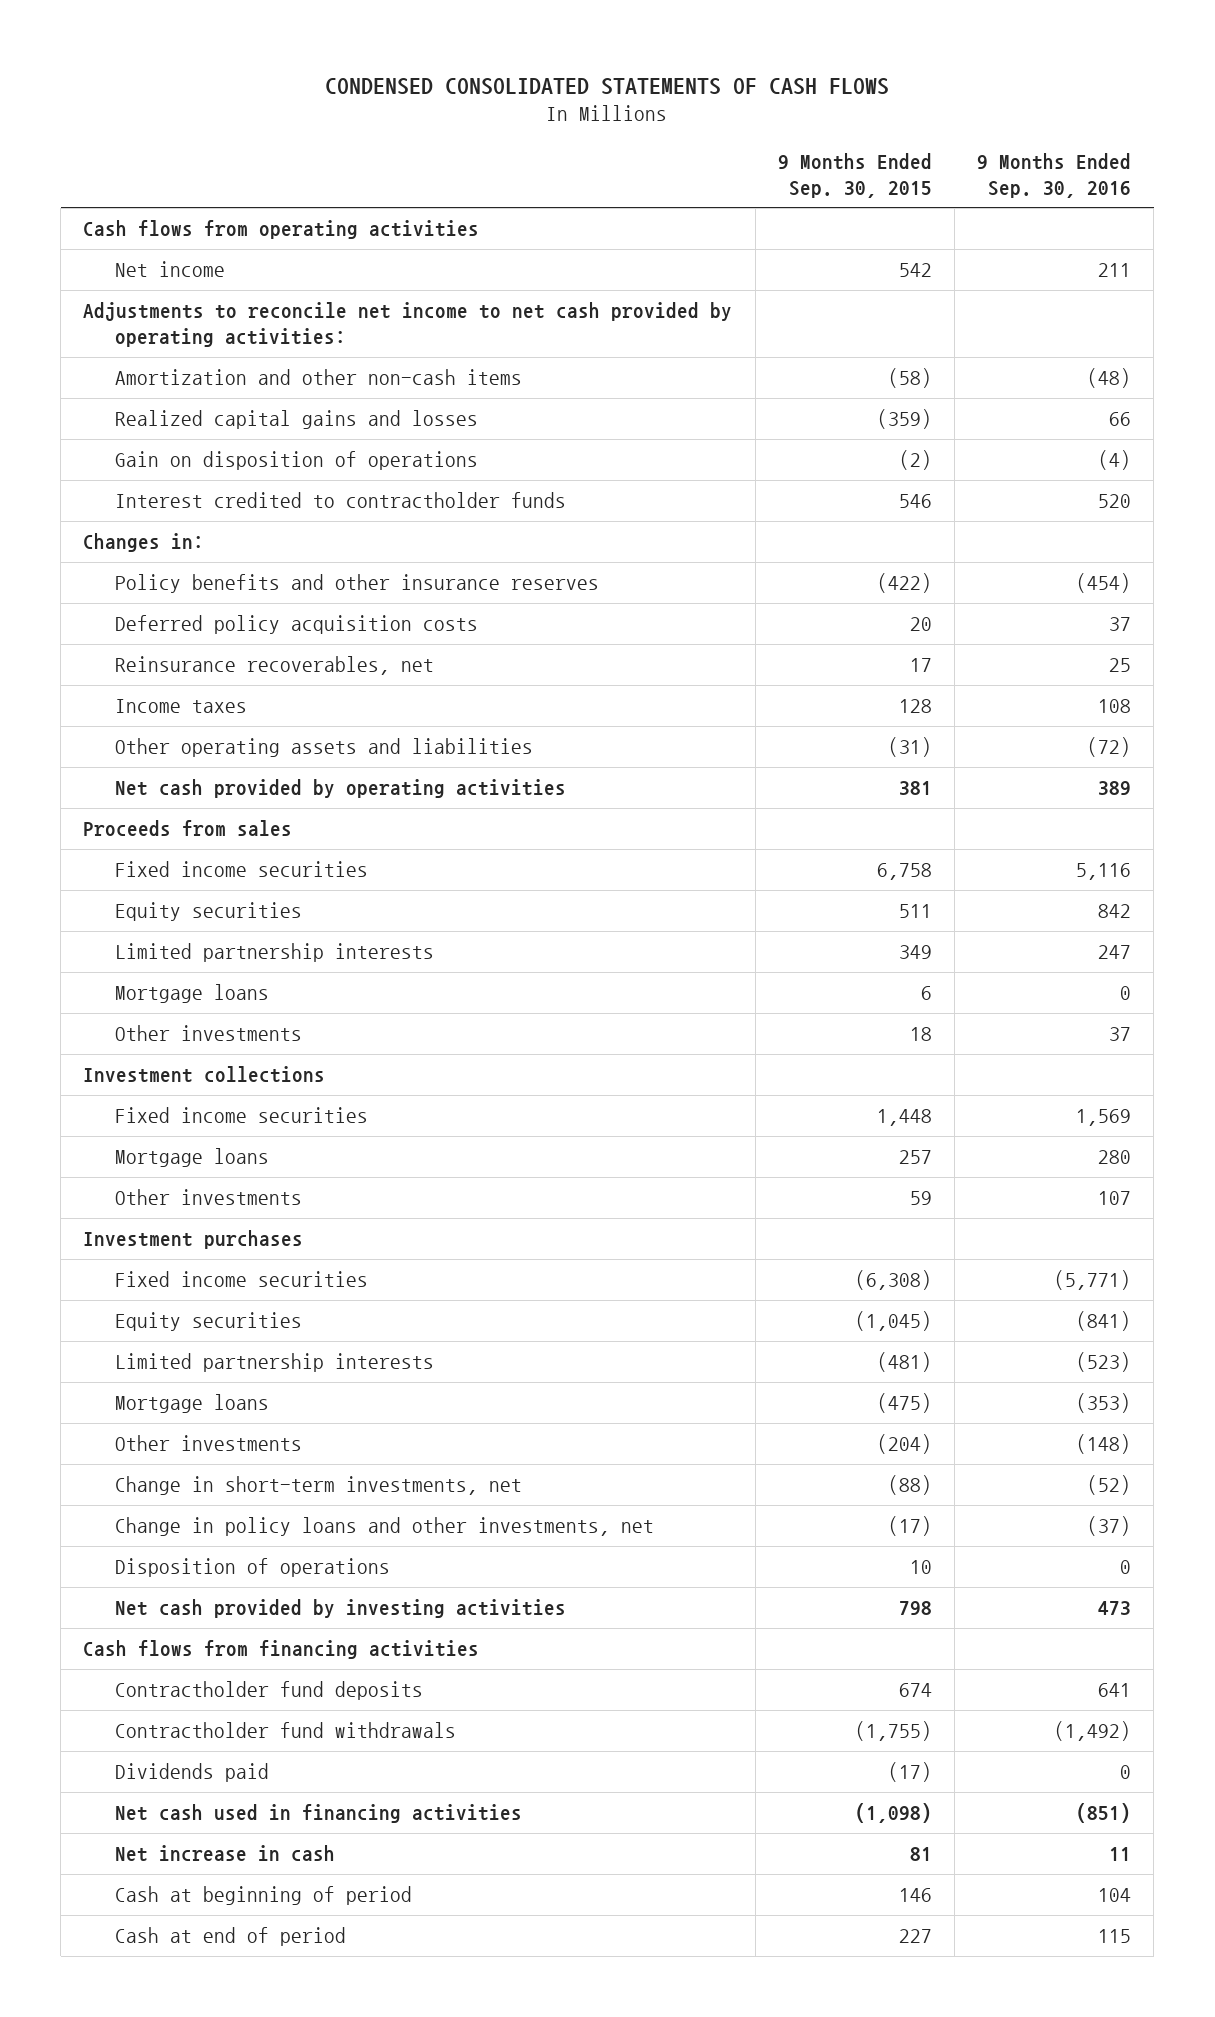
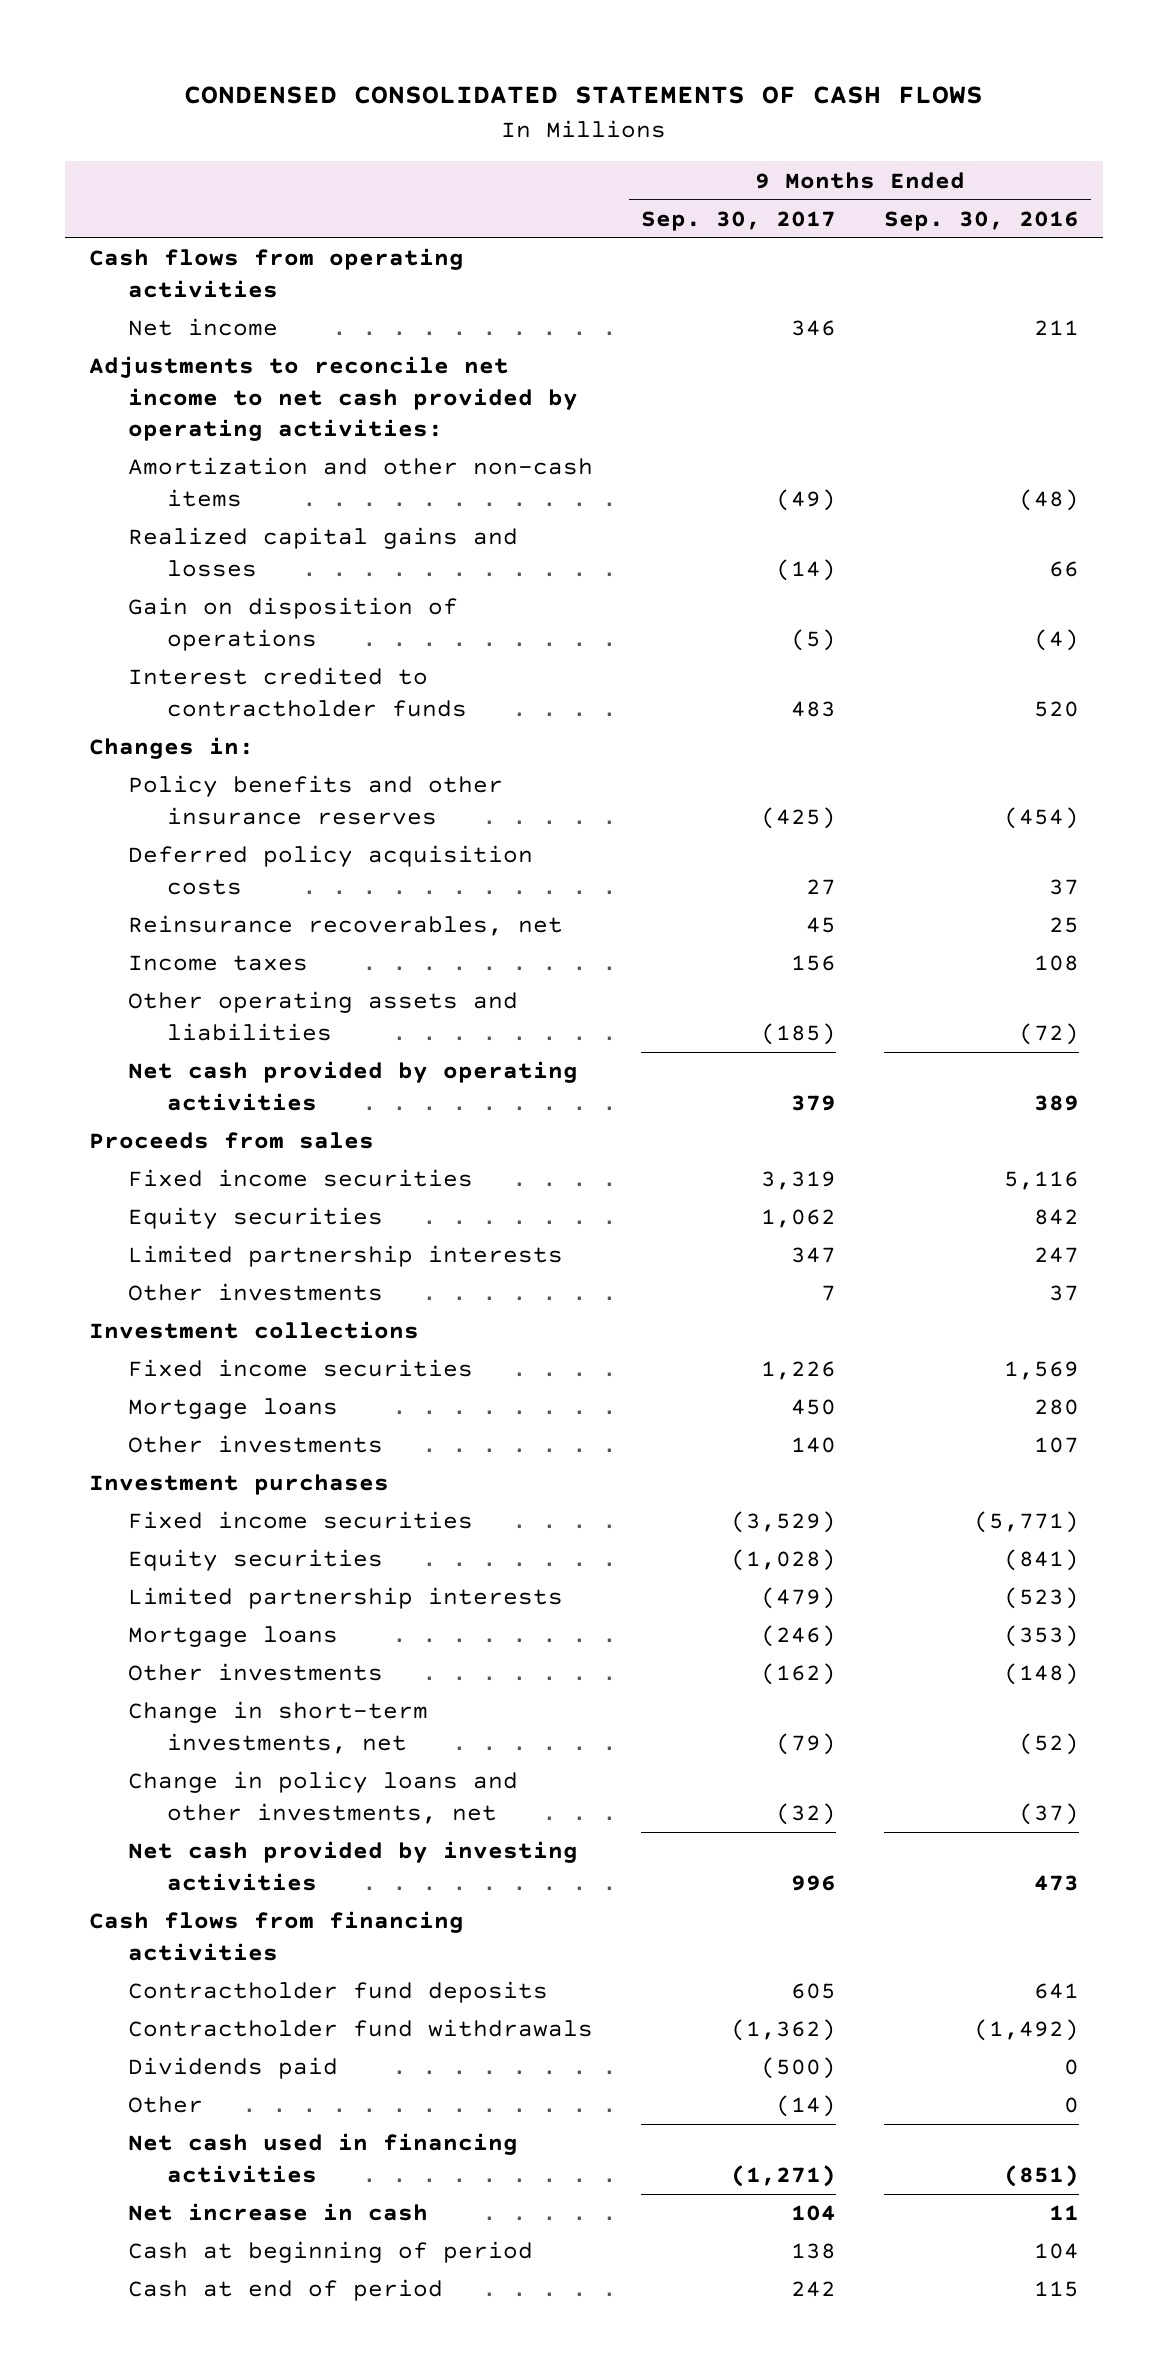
[777,152,932,198] 9 Months Ended Sep. 30, 2015 -> none
none -> [640,210,836,231] Sep. 30, 2017
[114,984,269,1004] Mortgage loans -> none
[114,1558,390,1578] Disposition of operations -> none
none -> [128,2096,204,2114] Other

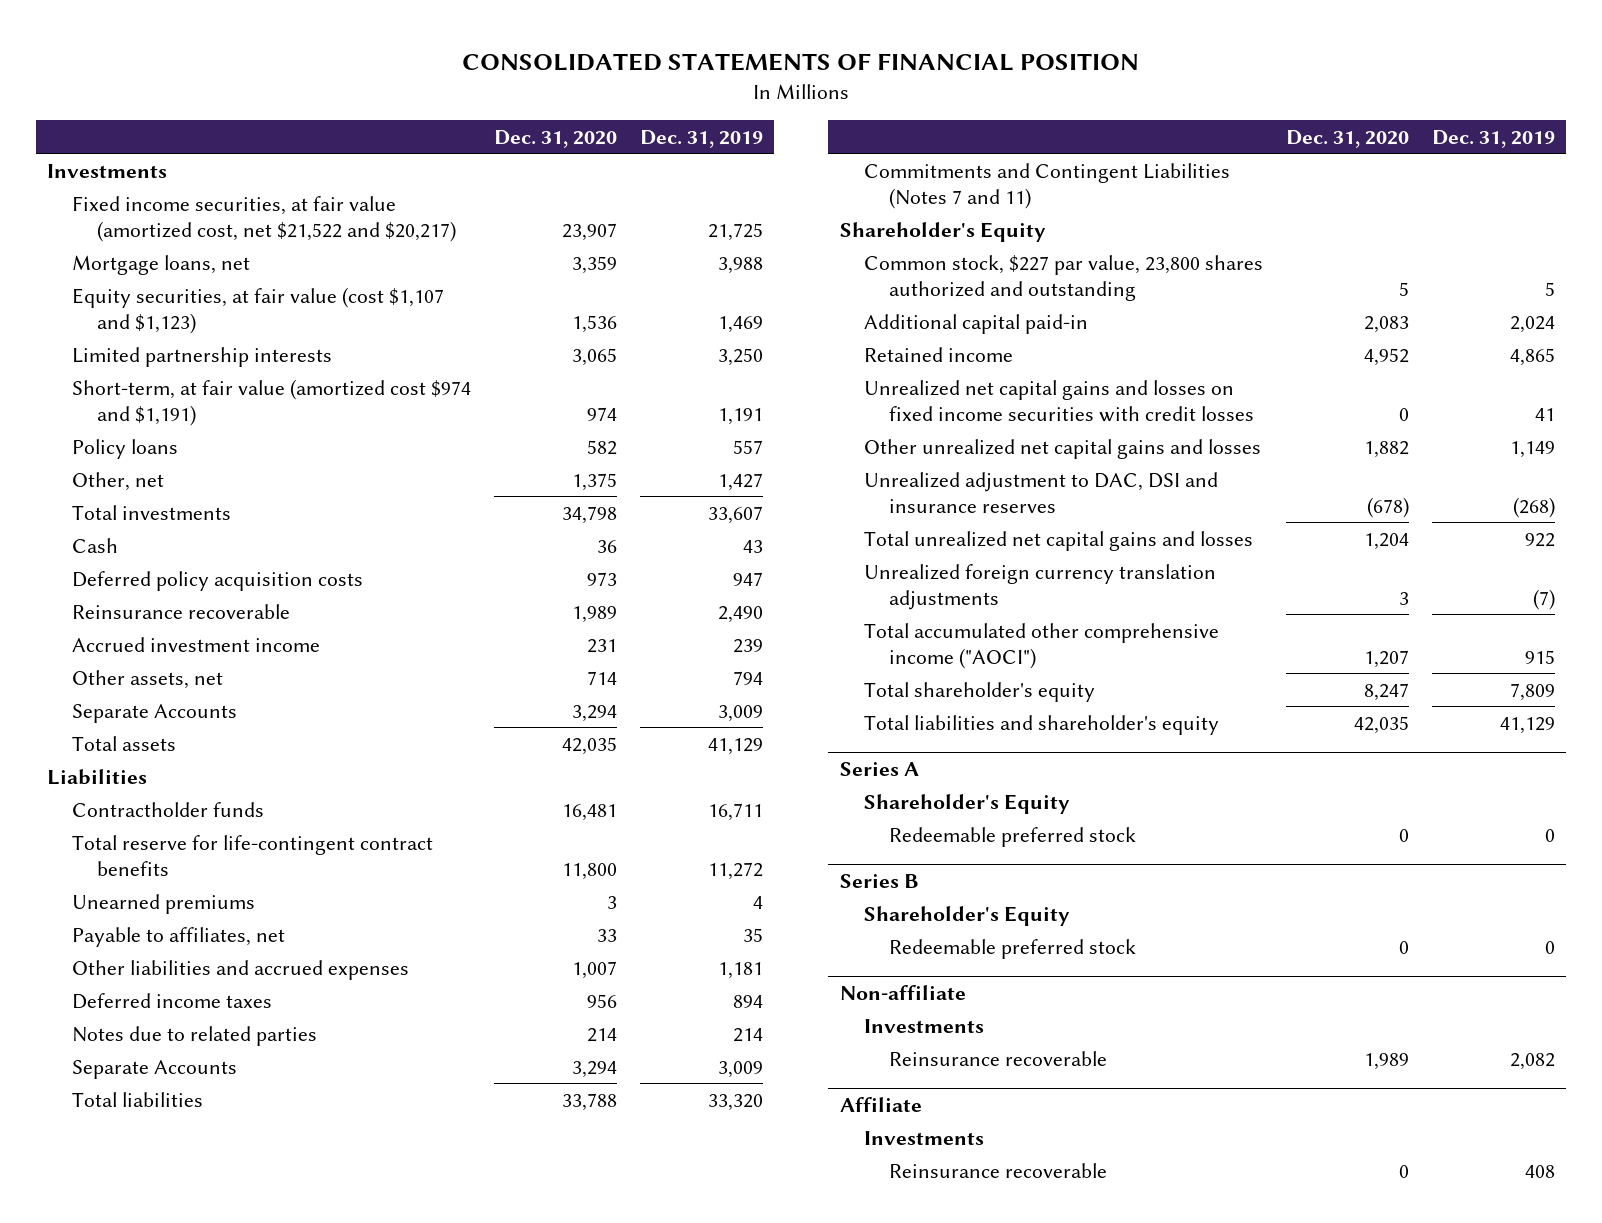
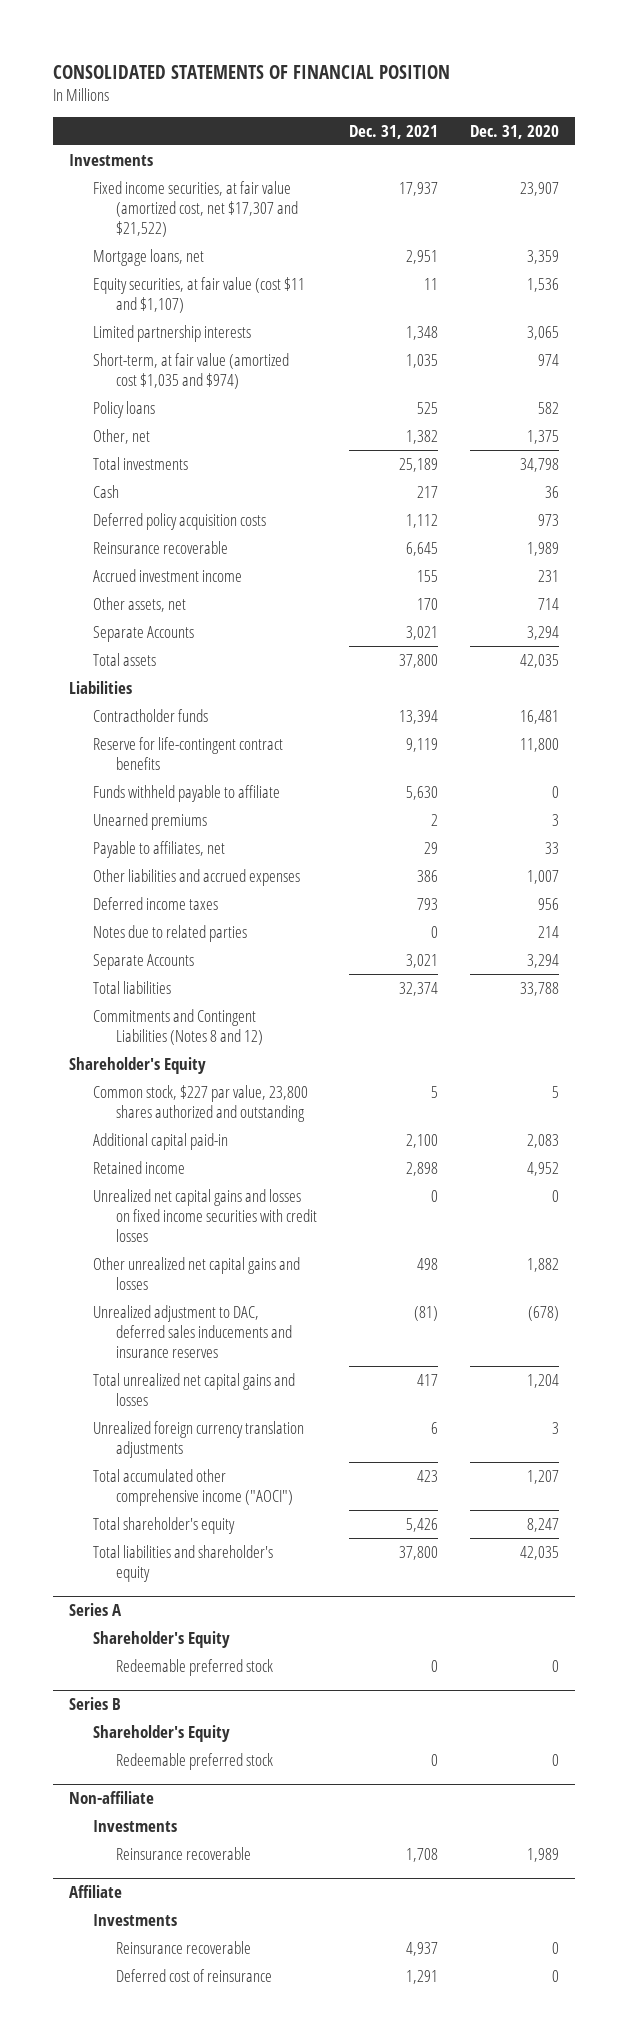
[639,129,763,148] Dec. 31, 2019 -> none
none -> [349,124,439,139] Dec. 31, 2021
[72,195,457,242] Fixed income securities, at fair value (amortized cost, net $21,522 and $20,217) -> [92,180,299,237] Fixed income securities, at fair value (amortized cost, net $17,307 and $21,522)
[72,286,445,334] Equity securities, at fair value (cost $1,107 and $1,123) -> [92,276,305,313] Equity securities, at fair value (cost $11 and $1,107)
[72,378,472,426] Short-term, at fair value (amortized cost $974 and $1,191) -> [92,352,289,389] Short-term, at fair value (amortized cost $1,035 and $974)
[72,834,434,876] Total reserve for life-contingent contract benefits -> [92,736,283,770] Reserve for life-contingent contract benefits
none -> [92,784,280,802] Funds withheld payable to affiliate
[864,162,1231,209] Commitments and Contingent Liabilities (Notes 7 and 11) -> [92,1008,264,1045] Commitments and Contingent Liabilities (Notes 8 and 12)
[864,471,1219,513] Unrealized adjustment to DAC, DSI and insurance reserves -> [92,1304,293,1358] Unrealized adjustment to DAC, deferred sales inducements and insurance reserves
none -> [116,1968,273,1982] Deferred cost of reinsurance

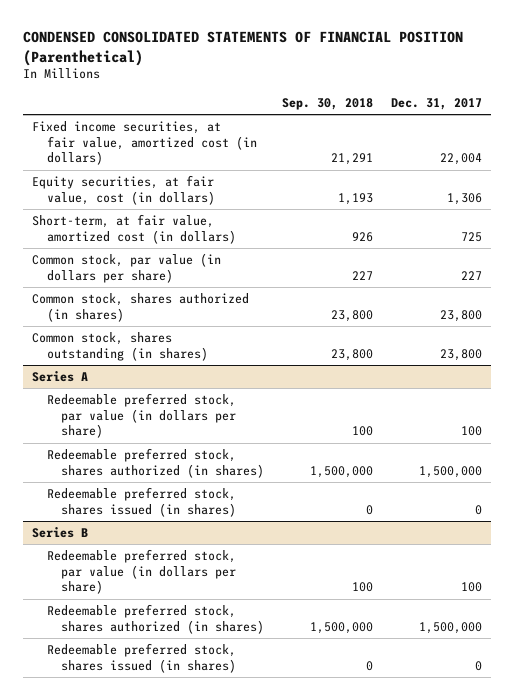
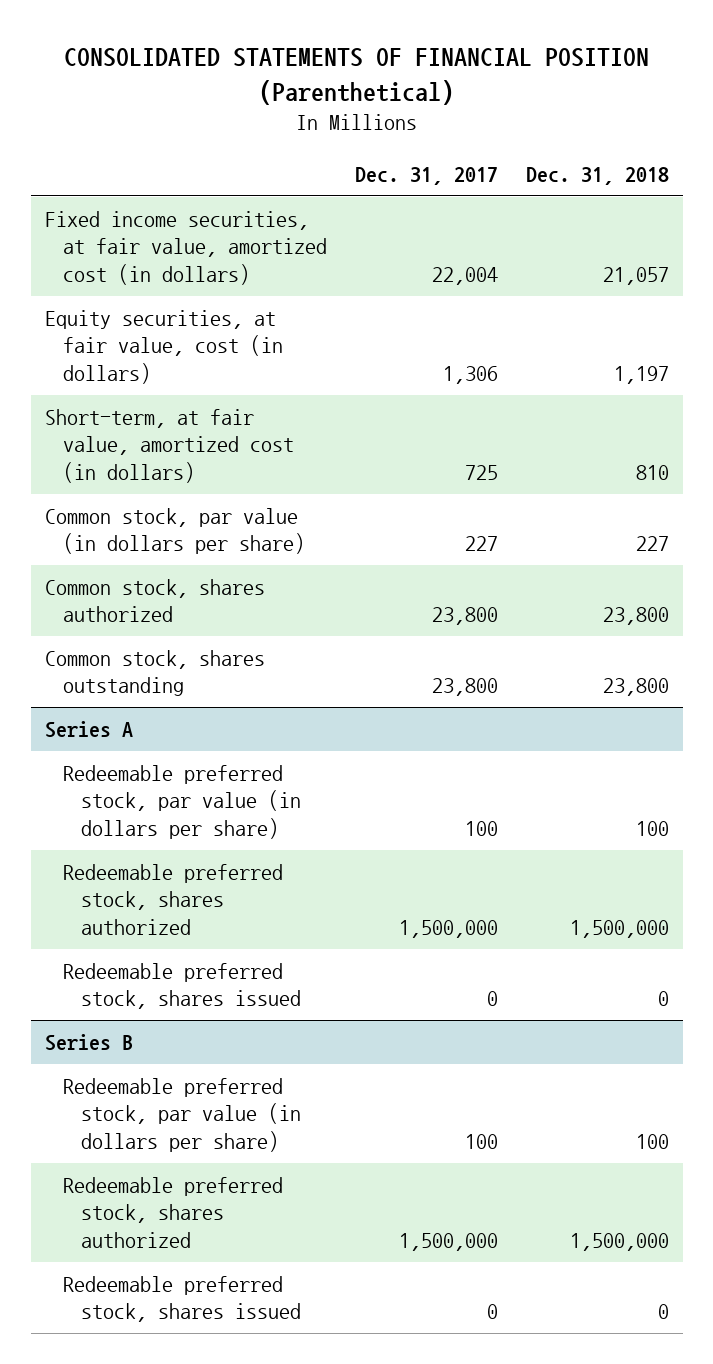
[22,31,463,66] CONDENSED CONSOLIDATED STATEMENTS OF FINANCIAL POSITION (Parenthetical) -> [63,48,649,105] CONSOLIDATED STATEMENTS OF FINANCIAL POSITION (Parenthetical)
[282,97,374,110] Sep. 30, 2018 -> none
none -> [525,166,669,185] Dec. 31, 2018
[31,293,249,322] Common stock, shares authorized (in shares) -> [44,579,265,623] Common stock, shares authorized
[31,332,208,361] Common stock, shares outstanding (in shares) -> [44,650,265,697] Common stock, shares outstanding
[46,448,265,478] Redeemable preferred stock, shares authorized (in shares) -> [62,864,283,935] Redeemable preferred stock, shares authorized
[46,487,237,517] Redeemable preferred stock, shares issued (in shares) -> [62,963,301,1010] Redeemable preferred stock, shares issued
[46,604,265,634] Redeemable preferred stock, shares authorized (in shares) -> [62,1177,283,1248] Redeemable preferred stock, shares authorized
[46,643,237,673] Redeemable preferred stock, shares issued (in shares) -> [62,1276,301,1323] Redeemable preferred stock, shares issued

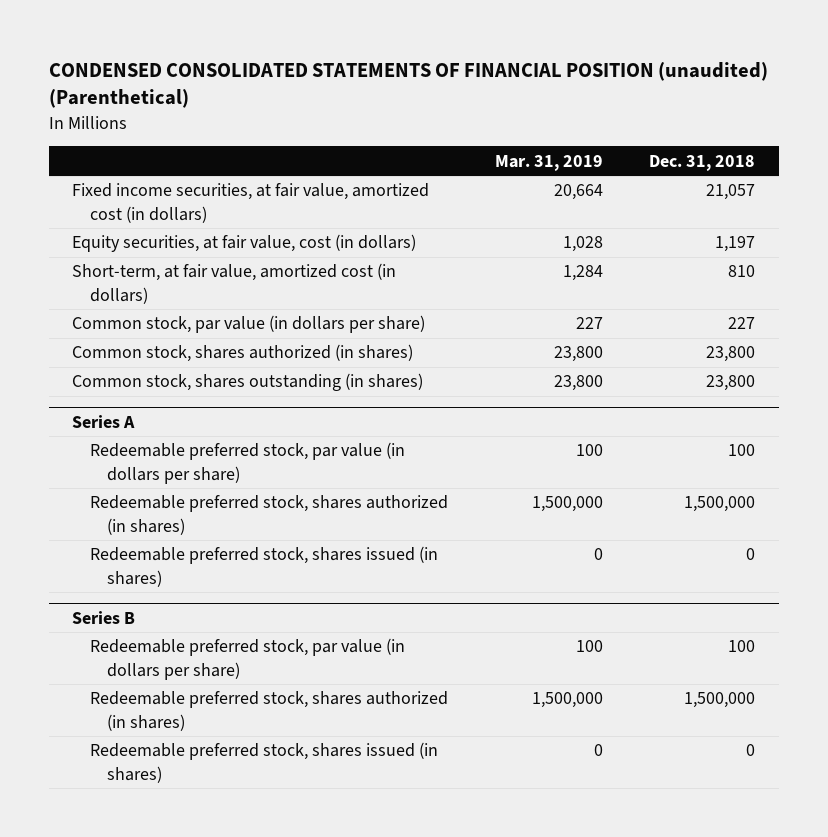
[63,48,649,105] CONSOLIDATED STATEMENTS OF FINANCIAL POSITION (Parenthetical) -> [48,61,768,109] CONDENSED CONSOLIDATED STATEMENTS OF FINANCIAL POSITION (unaudited) (Parenthetical)
[354,166,498,185] Dec. 31, 2017 -> none
none -> [494,154,603,171] Mar. 31, 2019
[44,579,265,623] Common stock, shares authorized -> [72,344,414,363] Common stock, shares authorized (in shares)
[44,650,265,697] Common stock, shares outstanding -> [72,373,424,392] Common stock, shares outstanding (in shares)
[62,864,283,935] Redeemable preferred stock, shares authorized -> [89,495,448,535] Redeemable preferred stock, shares authorized (in shares)
[62,963,301,1010] Redeemable preferred stock, shares issued -> [89,546,438,587] Redeemable preferred stock, shares issued (in shares)
[62,1177,283,1248] Redeemable preferred stock, shares authorized -> [89,691,448,731] Redeemable preferred stock, shares authorized (in shares)
[62,1276,301,1323] Redeemable preferred stock, shares issued -> [89,742,438,783] Redeemable preferred stock, shares issued (in shares)

